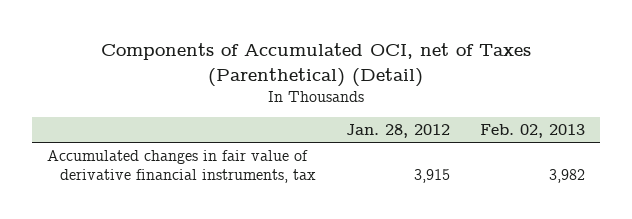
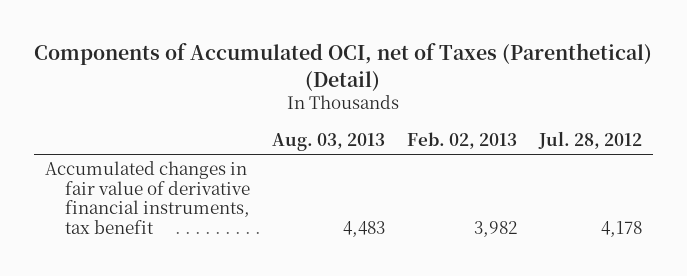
[345,124,450,139] Jan. 28, 2012 -> none
none -> [272,133,386,152] Aug. 03, 2013
none -> [537,131,642,150] Jul. 28, 2012
[46,149,316,183] Accumulated changes in fair value of derivative financial instruments, tax -> [45,161,251,235] Accumulated changes in fair value of derivative financial instruments, tax benefit

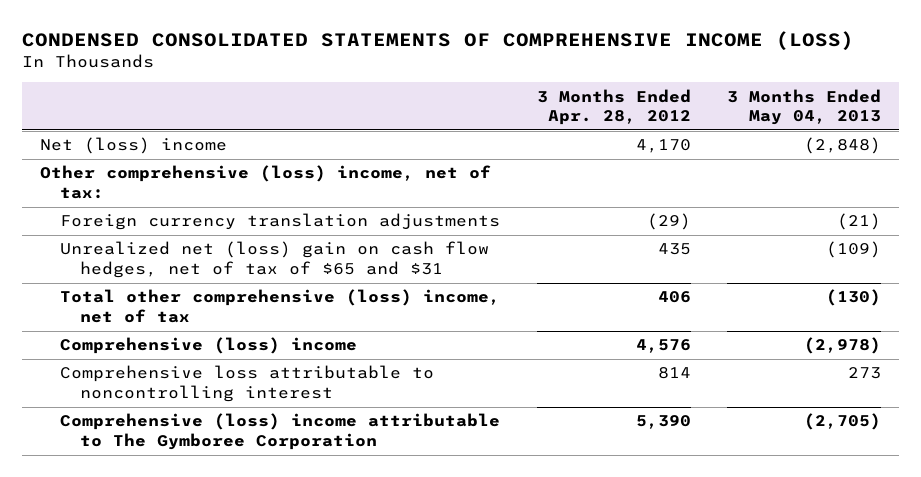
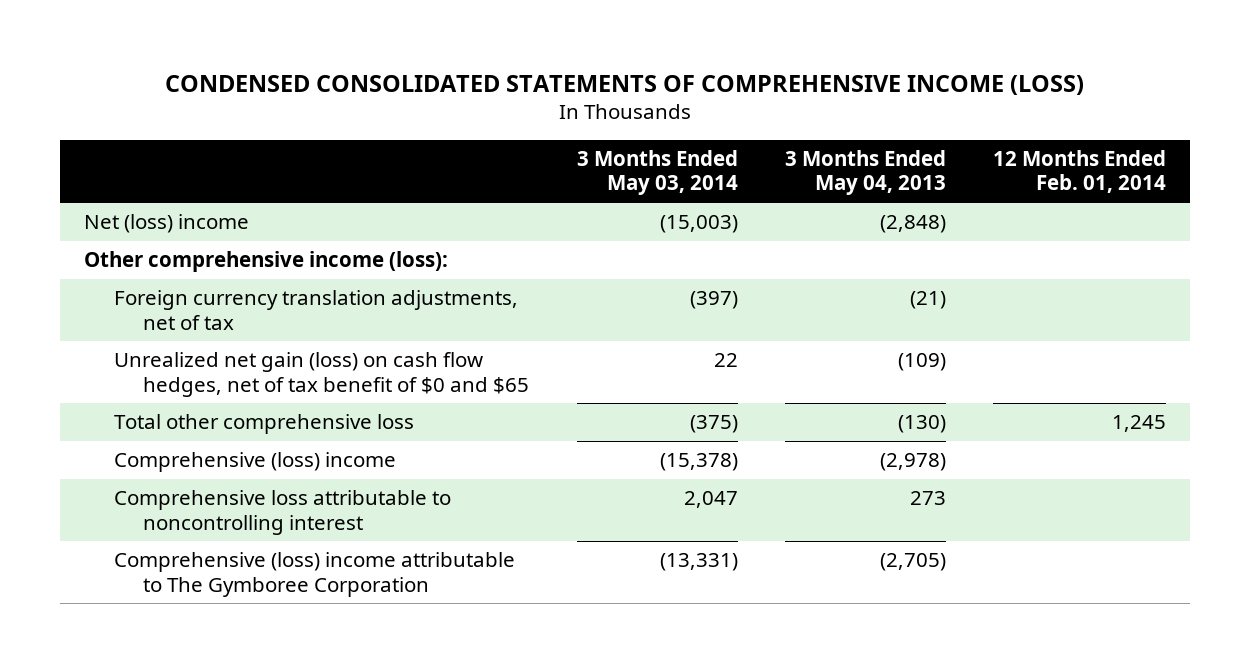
[536,88,691,126] 3 Months Ended Apr. 28, 2012 -> none
none -> [576,149,738,196] 3 Months Ended May 03, 2014
none -> [993,149,1167,194] 12 Months Ended Feb. 01, 2014
[40,165,492,199] Other comprehensive (loss) income, net of tax: -> [83,251,448,273] Other comprehensive income (loss):
[60,213,501,231] Foreign currency translation adjustments -> [113,290,518,330] Foreign currency translation adjustments, net of tax
[60,241,490,278] Unrealized net (loss) gain on cash flow hedges, net of tax of $65 and $31 -> [113,352,530,397] Unrealized net gain (loss) on cash flow hedges, net of tax benefit of $0 and $65
[60,289,501,323] Total other comprehensive (loss) income, net of tax -> [113,414,414,435] Total other comprehensive loss

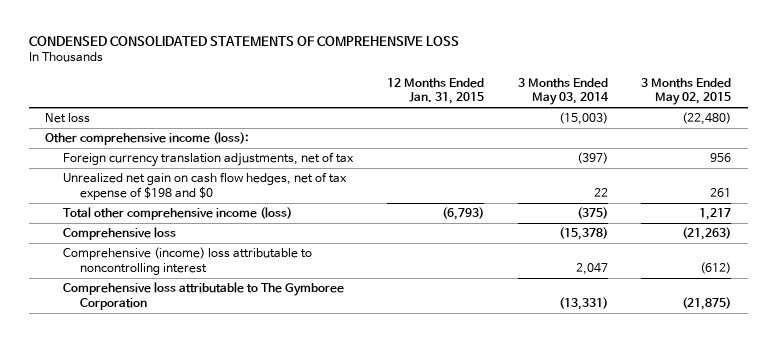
[164,74,1084,95] CONDENSED CONSOLIDATED STATEMENTS OF COMPREHENSIVE INCOME (LOSS) -> [28,36,459,47] CONDENSED CONSOLIDATED STATEMENTS OF COMPREHENSIVE LOSS
[784,149,946,196] 3 Months Ended May 04, 2013 -> none
[993,149,1167,194] 12 Months Ended Feb. 01, 2014 -> none
none -> [386,77,484,105] 12 Months Ended Jan. 31, 2015
none -> [641,77,732,106] 3 Months Ended May 02, 2015
[83,214,249,234] Net (loss) income -> [45,113,91,124] Net loss
[113,352,530,397] Unrealized net gain (loss) on cash flow hedges, net of tax benefit of $0 and $65 -> [62,172,347,200] Unrealized net gain on cash flow hedges, net of tax expense of $198 and $0
[113,414,414,435] Total other comprehensive loss -> [62,207,292,221] Total other comprehensive income (loss)
[113,452,396,473] Comprehensive (loss) income -> [62,227,176,241] Comprehensive loss
[113,490,451,535] Comprehensive loss attributable to noncontrolling interest -> [62,247,312,275] Comprehensive (income) loss attributable to noncontrolling interest
[113,552,515,597] Comprehensive (loss) income attributable to The Gymboree Corporation -> [62,282,344,310] Comprehensive loss attributable to The Gymboree Corporation

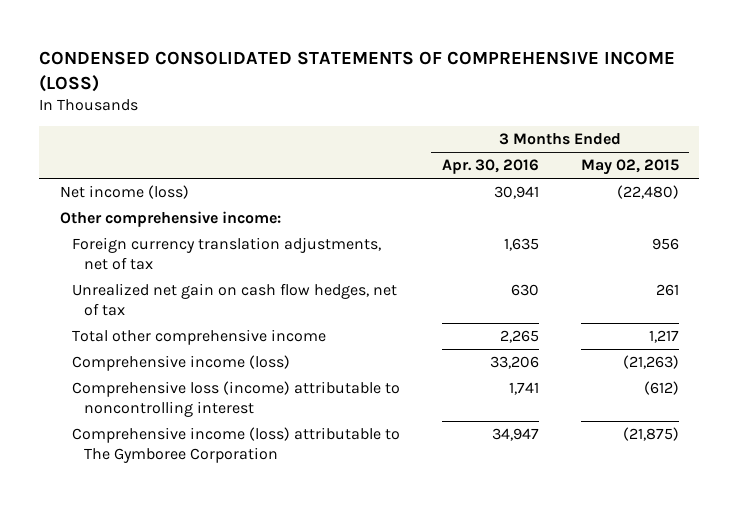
[28,36,459,47] CONDENSED CONSOLIDATED STATEMENTS OF COMPREHENSIVE LOSS -> [39,50,676,92] CONDENSED CONSOLIDATED STATEMENTS OF COMPREHENSIVE INCOME (LOSS)
[386,77,484,105] 12 Months Ended Jan. 31, 2015 -> none
[517,77,609,106] 3 Months Ended May 03, 2014 -> none
none -> [441,159,539,175] Apr. 30, 2016
[45,113,91,124] Net loss -> [60,185,190,200] Net income (loss)
[45,132,250,146] Other comprehensive income (loss): -> [60,211,282,228] Other comprehensive income:
[62,172,347,200] Unrealized net gain on cash flow hedges, net of tax expense of $198 and $0 -> [72,283,398,316] Unrealized net gain on cash flow hedges, net of tax
[62,207,292,221] Total other comprehensive income (loss) -> [72,329,327,346] Total other comprehensive income
[62,227,176,241] Comprehensive loss -> [72,355,291,372] Comprehensive income (loss)
[62,247,312,275] Comprehensive (income) loss attributable to noncontrolling interest -> [72,381,401,417] Comprehensive loss (income) attributable to noncontrolling interest
[62,282,344,310] Comprehensive loss attributable to The Gymboree Corporation -> [72,427,401,463] Comprehensive income (loss) attributable to The Gymboree Corporation

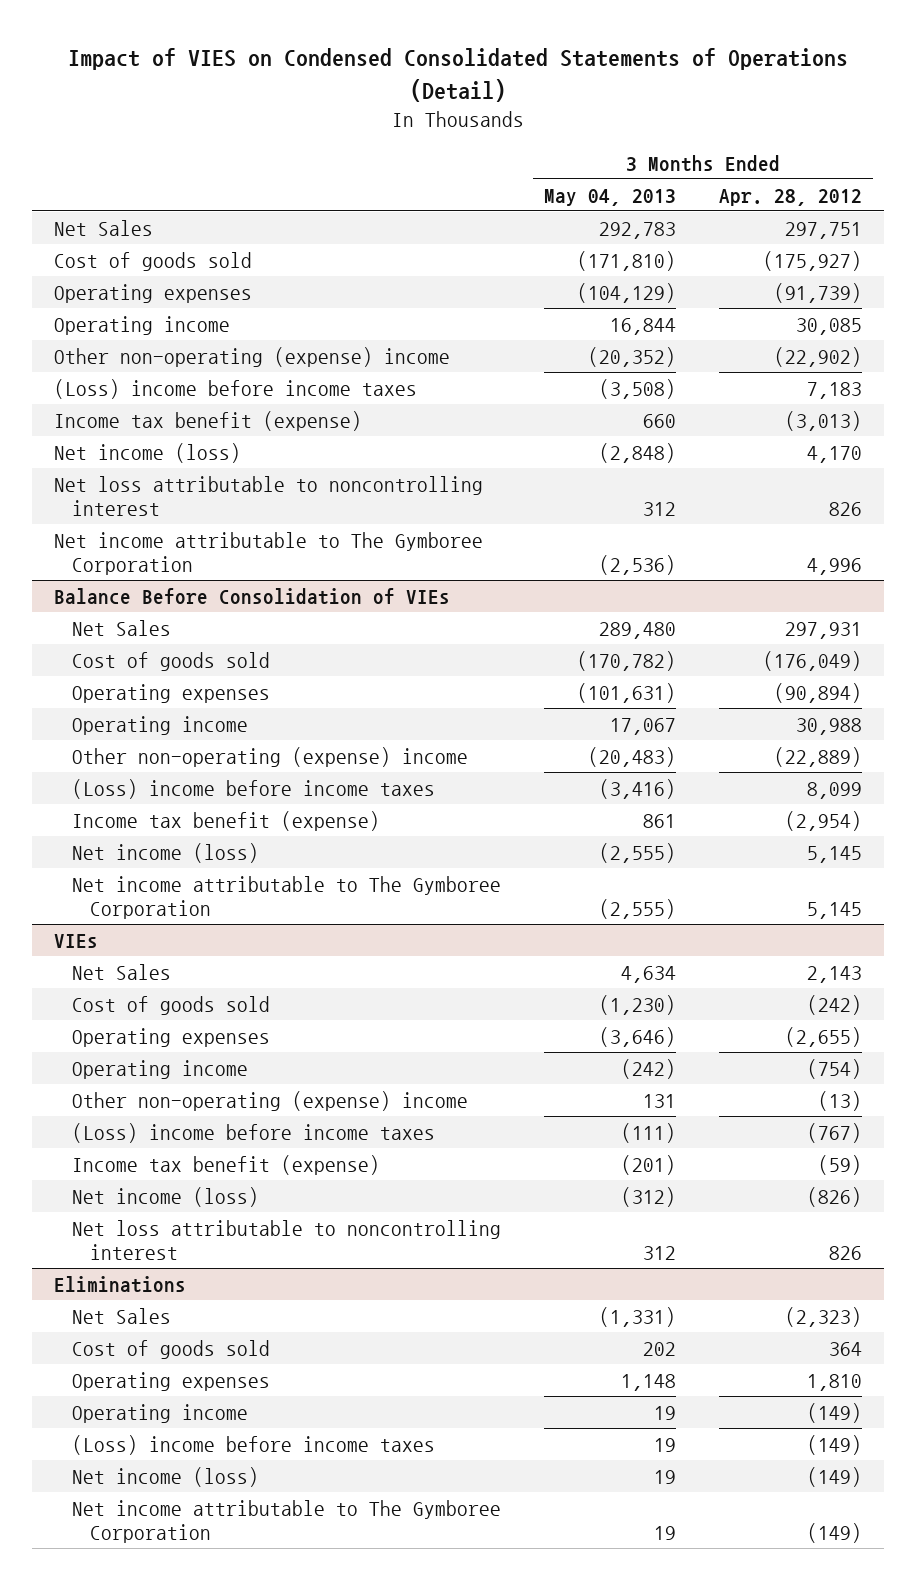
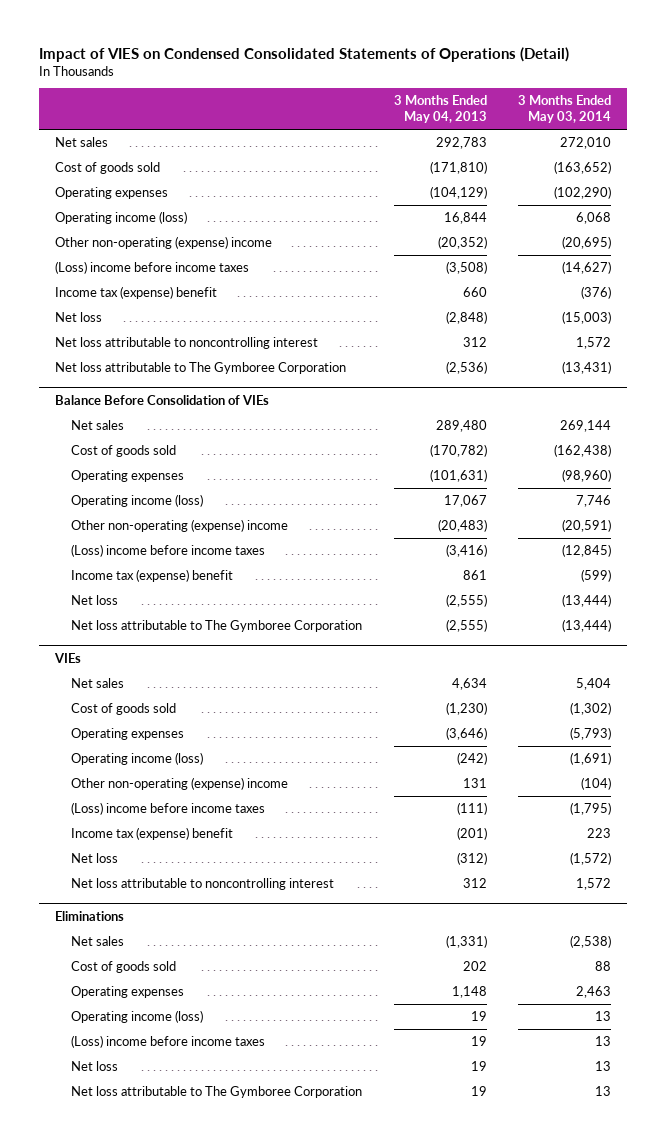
[719,188,863,206] Apr. 28, 2012 -> none
none -> [518,95,612,123] 3 Months Ended May 03, 2014
[53,219,153,236] Net Sales -> [55,137,109,148] Net sales
[53,315,230,335] Operating income -> [55,211,188,225] Operating income (loss)
[53,410,362,431] Income tax benefit (expense) -> [55,286,218,300] Income tax (expense) benefit
[53,442,241,463] Net income (loss) -> [55,312,103,323] Net loss
[53,531,483,576] Net income attributable to The Gymboree Corporation -> [55,362,347,375] Net loss attributable to The Gymboree Corporation
[72,619,172,636] Net Sales -> [71,420,125,431] Net sales
[72,715,249,735] Operating income -> [71,494,204,508] Operating income (loss)
[72,810,381,831] Income tax benefit (expense) -> [71,569,234,583] Income tax (expense) benefit
[72,842,260,863] Net income (loss) -> [71,595,119,606] Net loss
[72,875,502,920] Net income attributable to The Gymboree Corporation -> [71,620,363,633] Net loss attributable to The Gymboree Corporation
[72,963,172,980] Net Sales -> [71,678,125,689] Net sales
[72,1059,249,1079] Operating income -> [71,752,204,766] Operating income (loss)
[72,1154,381,1175] Income tax benefit (expense) -> [71,827,234,841] Income tax (expense) benefit
[72,1186,260,1207] Net income (loss) -> [71,853,119,864] Net loss
[72,1307,172,1324] Net Sales -> [71,936,125,947] Net sales
[72,1403,249,1423] Operating income -> [71,1010,204,1024] Operating income (loss)
[72,1466,260,1487] Net income (loss) -> [71,1061,119,1072] Net loss
[72,1499,502,1544] Net income attributable to The Gymboree Corporation -> [71,1086,363,1099] Net loss attributable to The Gymboree Corporation

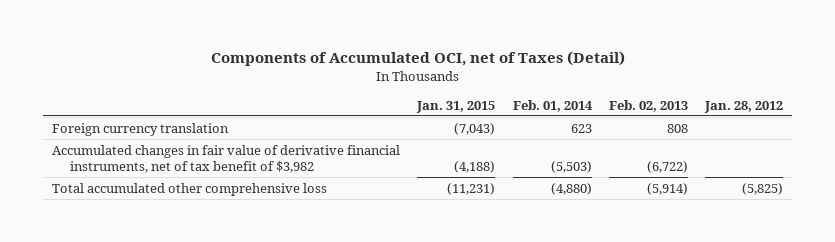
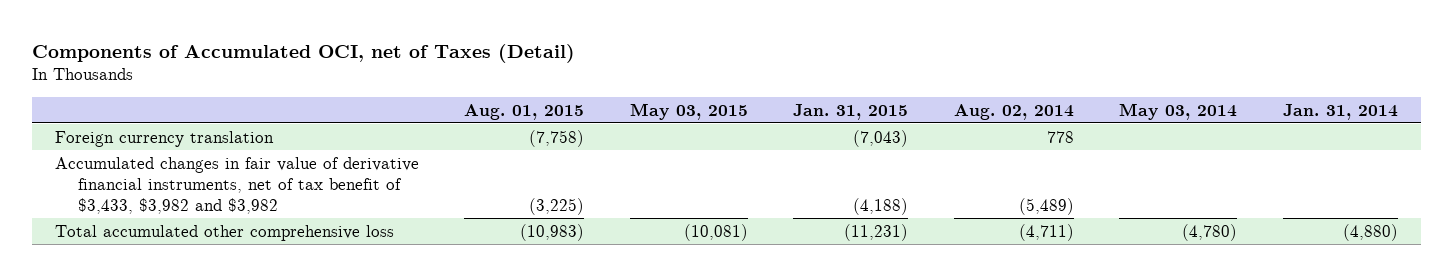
[512,99,593,112] Feb. 01, 2014 -> none
[609,99,689,112] Feb. 02, 2013 -> none
[704,100,784,113] Jan. 28, 2012 -> none
none -> [464,103,585,120] Aug. 01, 2015
none -> [629,102,748,120] May 03, 2015
none -> [953,103,1074,120] Aug. 02, 2014
none -> [1119,102,1238,120] May 03, 2014
none -> [1282,103,1398,120] Jan. 31, 2014
[51,144,400,173] Accumulated changes in fair value of derivative financial instruments, net of tax benefit of $3,982 -> [54,156,419,215] Accumulated changes in fair value of derivative financial instruments, net of tax benefit of $3,433, $3,982 and $3,982

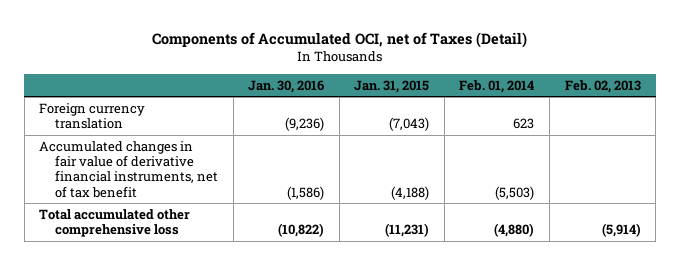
[464,103,585,120] Aug. 01, 2015 -> none
[629,102,748,120] May 03, 2015 -> none
[953,103,1074,120] Aug. 02, 2014 -> none
[1119,102,1238,120] May 03, 2014 -> none
[1282,103,1398,120] Jan. 31, 2014 -> none
none -> [248,79,325,93] Jan. 30, 2016
none -> [459,79,535,93] Feb. 01, 2014
none -> [564,79,641,93] Feb. 02, 2013
[54,156,419,215] Accumulated changes in fair value of derivative financial instruments, net of tax benefit of $3,433, $3,982 and $3,982 -> [39,140,219,198] Accumulated changes in fair value of derivative financial instruments, net of tax benefit

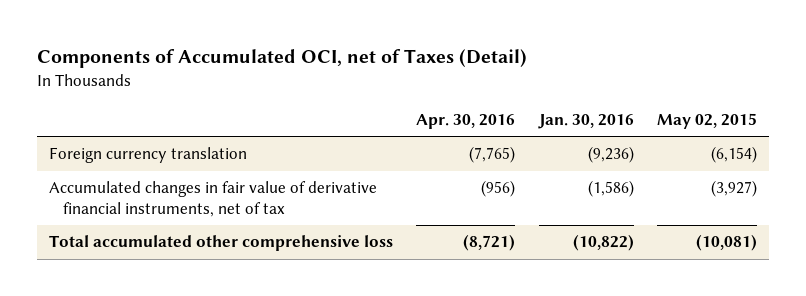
[354,79,430,93] Jan. 31, 2015 -> none
[459,79,535,93] Feb. 01, 2014 -> none
[564,79,641,93] Feb. 02, 2013 -> none
none -> [416,113,516,129] Apr. 30, 2016
none -> [657,112,758,129] May 02, 2015
[39,140,219,198] Accumulated changes in fair value of derivative financial instruments, net of tax benefit -> [48,181,377,217] Accumulated changes in fair value of derivative financial instruments, net of tax

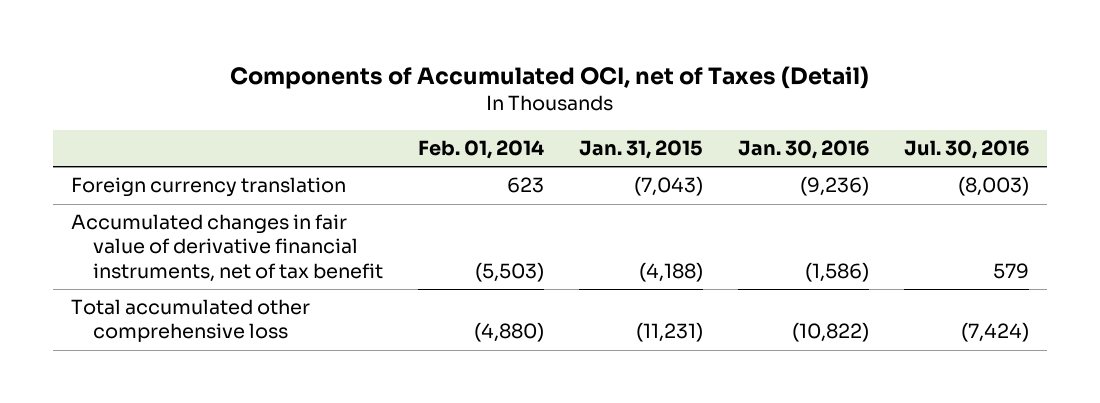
[416,113,516,129] Apr. 30, 2016 -> none
[657,112,758,129] May 02, 2015 -> none
none -> [418,139,545,159] Feb. 01, 2014
none -> [579,139,704,159] Jan. 31, 2015
none -> [904,139,1030,159] Jul. 30, 2016
[48,181,377,217] Accumulated changes in fair value of derivative financial instruments, net of tax -> [70,214,384,282] Accumulated changes in fair value of derivative financial instruments, net of tax benefit

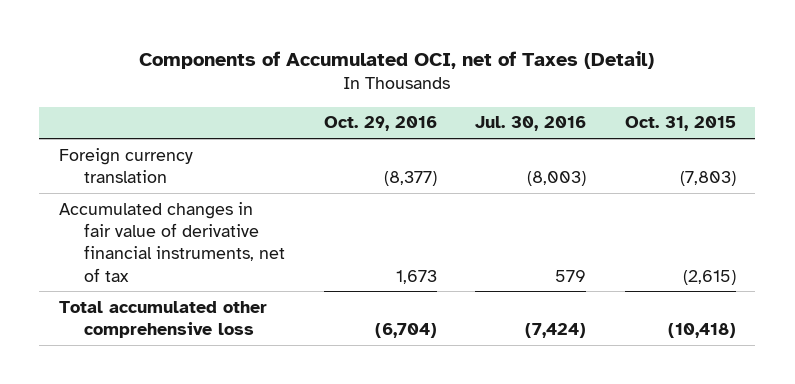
[418,139,545,159] Feb. 01, 2014 -> none
[579,139,704,159] Jan. 31, 2015 -> none
[738,139,870,159] Jan. 30, 2016 -> none
none -> [323,116,437,132] Oct. 29, 2016
none -> [624,116,736,132] Oct. 31, 2015
[70,214,384,282] Accumulated changes in fair value of derivative financial instruments, net of tax benefit -> [58,201,285,282] Accumulated changes in fair value of derivative financial instruments, net of tax

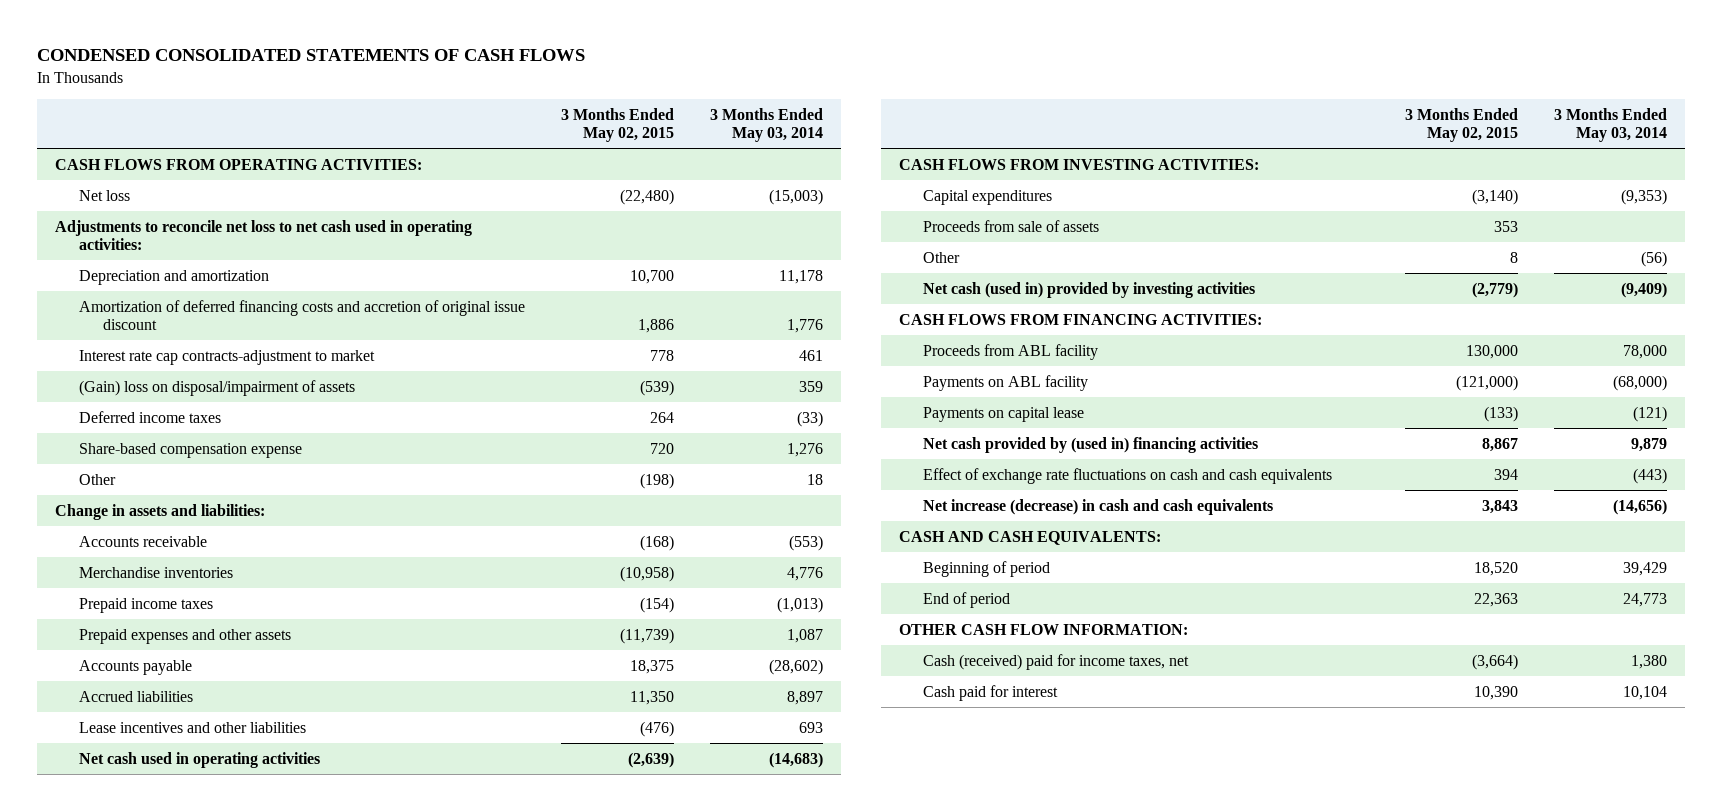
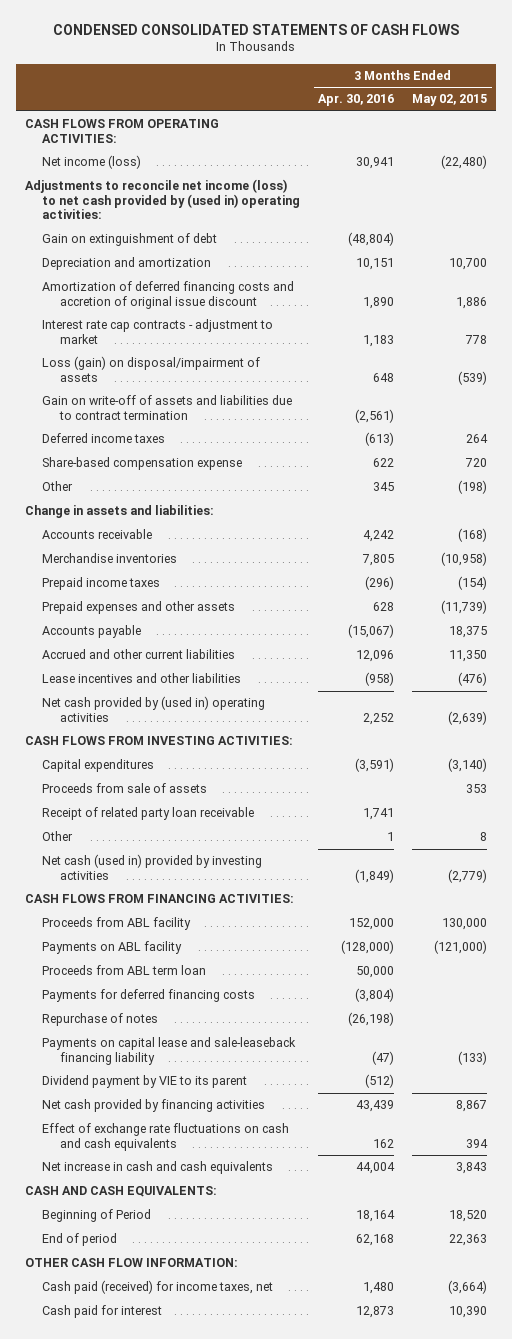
[709,107,823,143] 3 Months Ended May 03, 2014 -> none
none -> [318,94,395,107] Apr. 30, 2016
[79,189,131,201] Net loss -> [42,155,142,170] Net income (loss)
[54,219,472,251] Adjustments to reconcile net loss to net cash used in operating activities: -> [24,179,301,220] Adjustments to reconcile net income (loss) to net cash provided by (used in) operating activities:
none -> [42,233,218,247] Gain on extinguishment of debt
[79,349,376,365] Interest rate cap contracts-adjustment to market -> [42,319,274,344] Interest rate cap contracts - adjustment to market
[79,379,356,396] (Gain) loss on disposal/impairment of assets -> [42,356,261,382] Loss (gain) on disposal/impairment of assets
none -> [42,395,293,420] Gain on write-off of assets and liabilities due to contract termination
[79,690,194,702] Accrued liabilities -> [42,649,236,660] Accrued and other current liabilities
[79,751,321,768] Net cash used in operating activities -> [42,696,266,722] Net cash provided by (used in) operating activities
none -> [42,807,255,821] Receipt of related party loan receivable
none -> [42,965,207,976] Proceeds from ABL term loan
none -> [42,989,256,1003] Payments for deferred financing costs
none -> [42,1013,159,1027] Repurchase of notes
[923,406,1085,422] Payments on capital lease -> [42,1037,297,1065] Payments on capital lease and sale-leaseback financing liability
none -> [42,1075,248,1089] Dividend payment by VIE to its parent
[923,436,1259,453] Net cash provided by (used in) financing activities -> [42,1099,266,1113] Net cash provided by financing activities
[923,498,1274,515] Net increase (decrease) in cash and cash equivalents -> [42,1161,274,1175] Net increase in cash and cash equivalents
[923,560,1051,577] Beginning of period -> [42,1209,152,1223] Beginning of Period
[923,653,1190,670] Cash (received) paid for income taxes, net -> [42,1280,274,1295] Cash paid (received) for income taxes, net

